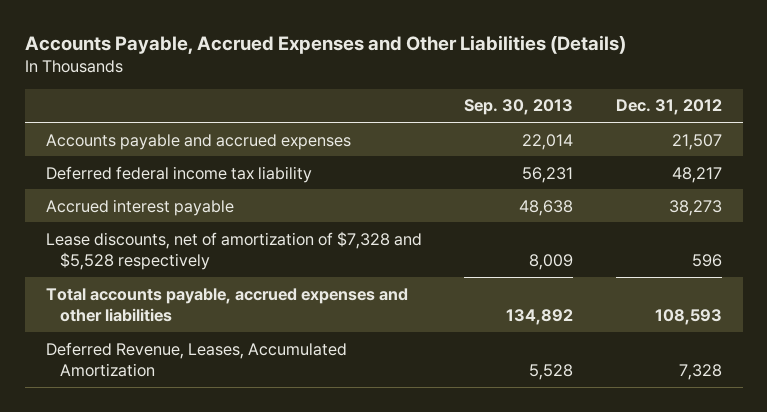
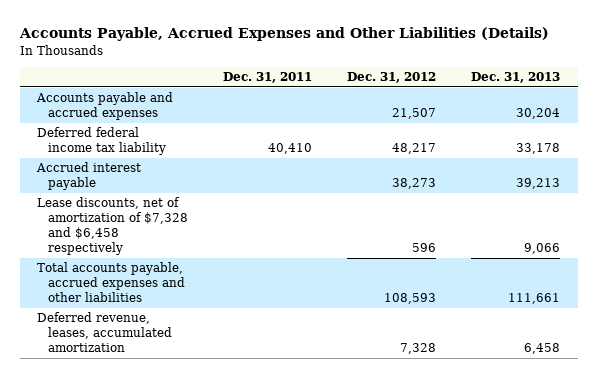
[464,99,574,116] Sep. 30, 2013 -> none
none -> [222,72,312,84] Dec. 31, 2011
none -> [471,72,561,84] Dec. 31, 2013
[45,230,422,270] Lease discounts, net of amortization of $7,328 and $5,528 respectively -> [37,197,188,256] Lease discounts, net of amortization of $7,328 and $6,458 respectively
[45,341,347,377] Deferred Revenue, Leases, Accumulated Amortization -> [37,312,172,353] Deferred revenue, leases, accumulated amortization

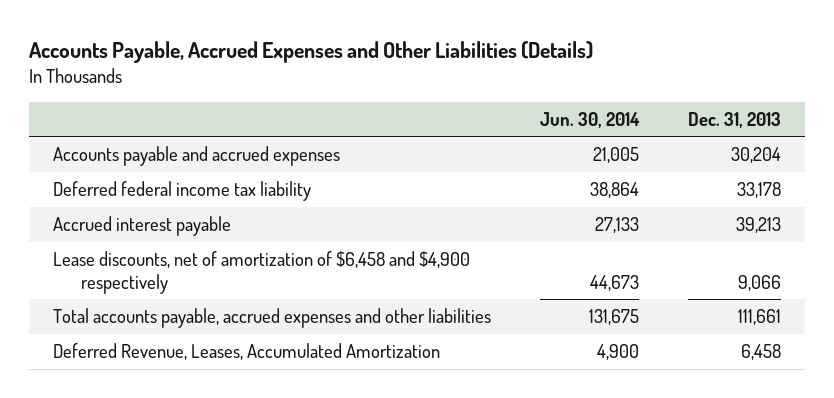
[222,72,312,84] Dec. 31, 2011 -> none
[347,72,437,84] Dec. 31, 2012 -> none
none -> [539,111,640,128] Jun. 30, 2014
[37,197,188,256] Lease discounts, net of amortization of $7,328 and $6,458 respectively -> [53,251,471,294] Lease discounts, net of amortization of $6,458 and $4,900 respectively
[37,312,172,353] Deferred revenue, leases, accumulated amortization -> [53,343,441,361] Deferred Revenue, Leases, Accumulated Amortization

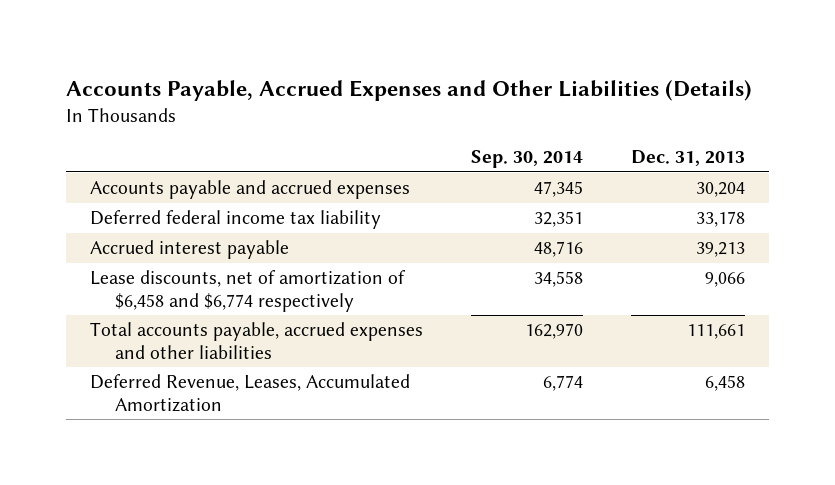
[539,111,640,128] Jun. 30, 2014 -> none
none -> [470,150,583,169] Sep. 30, 2014
[53,251,471,294] Lease discounts, net of amortization of $6,458 and $4,900 respectively -> [89,270,406,312] Lease discounts, net of amortization of $6,458 and $6,774 respectively

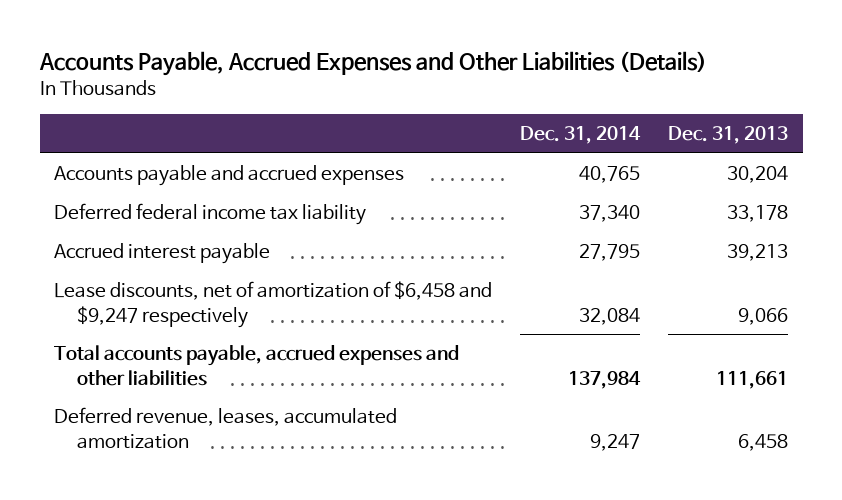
[470,150,583,169] Sep. 30, 2014 -> none
none -> [520,126,642,145] Dec. 31, 2014
[89,270,406,312] Lease discounts, net of amortization of $6,458 and $6,774 respectively -> [53,281,492,328] Lease discounts, net of amortization of $6,458 and $9,247 respectively
[89,374,410,412] Deferred Revenue, Leases, Accumulated Amortization -> [53,407,397,449] Deferred revenue, leases, accumulated amortization

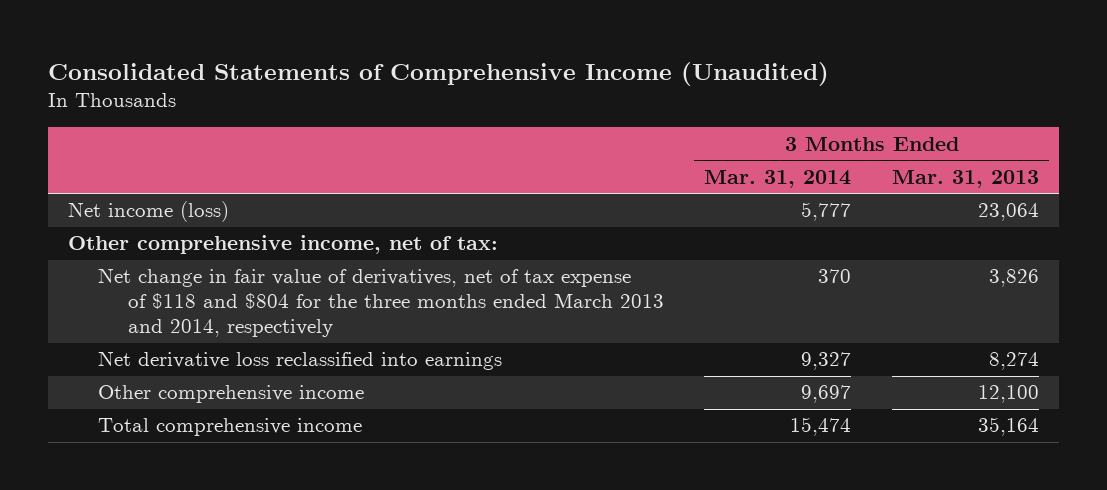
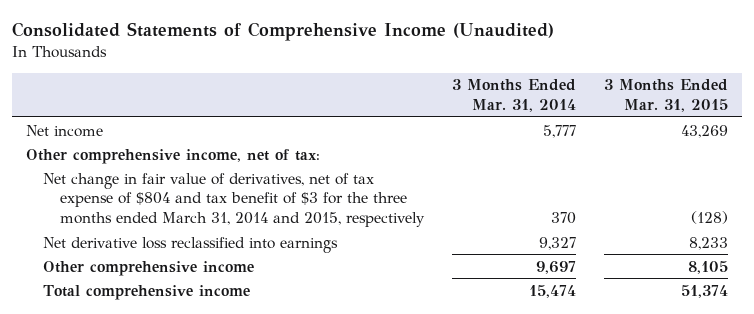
[891,169,1039,188] Mar. 31, 2013 -> none
none -> [603,79,728,113] 3 Months Ended Mar. 31, 2015
[68,201,230,223] Net income (loss) -> [26,124,104,137] Net income
[98,268,664,338] Net change in fair value of derivatives, net of tax expense of $118 and $804 for the three months ended March 2013 and 2014, respectively -> [43,172,426,228] Net change in fair value of derivatives, net of tax expense of $804 and tax benefit of $3 for the three months ended March 31, 2014 and 2015, respectively

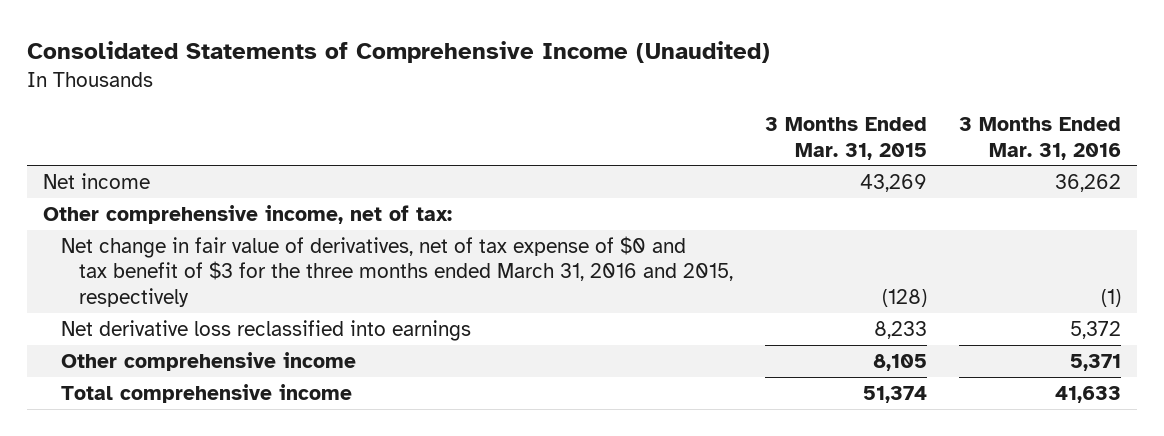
[451,79,576,113] 3 Months Ended Mar. 31, 2014 -> none
none -> [958,117,1121,160] 3 Months Ended Mar. 31, 2016
[43,172,426,228] Net change in fair value of derivatives, net of tax expense of $804 and tax benefit of $3 for the three months ended March 31, 2014 and 2015, respectively -> [60,235,733,307] Net change in fair value of derivatives, net of tax expense of $0 and tax benefit of $3 for the three months ended March 31, 2016 and 2015, respectively

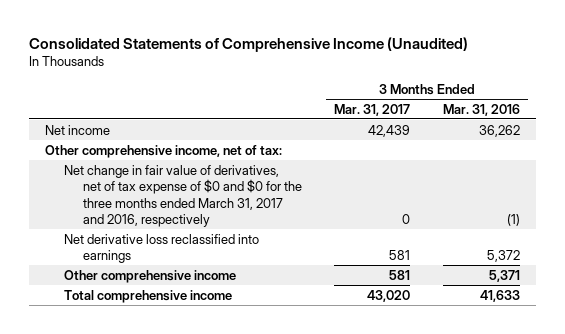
[764,117,927,160] 3 Months Ended Mar. 31, 2015 -> none
none -> [334,103,411,116] Mar. 31, 2017
[60,235,733,307] Net change in fair value of derivatives, net of tax expense of $0 and tax benefit of $3 for the three months ended March 31, 2016 and 2015, respectively -> [63,164,303,228] Net change in fair value of derivatives, net of tax expense of $0 and $0 for the three months ended March 31, 2017 and 2016, respectively

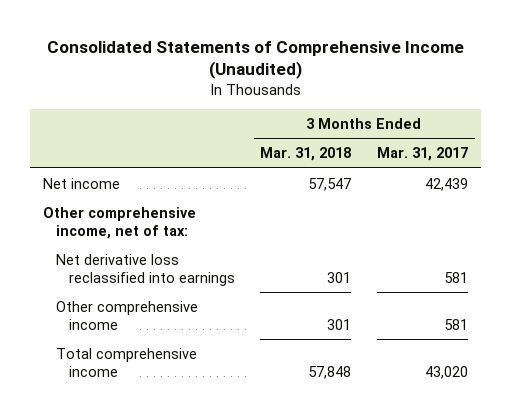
[442,103,520,116] Mar. 31, 2016 -> none
none -> [260,147,352,162] Mar. 31, 2018
[63,164,303,228] Net change in fair value of derivatives, net of tax expense of $0 and $0 for the three months ended March 31, 2017 and 2016, respectively -> none

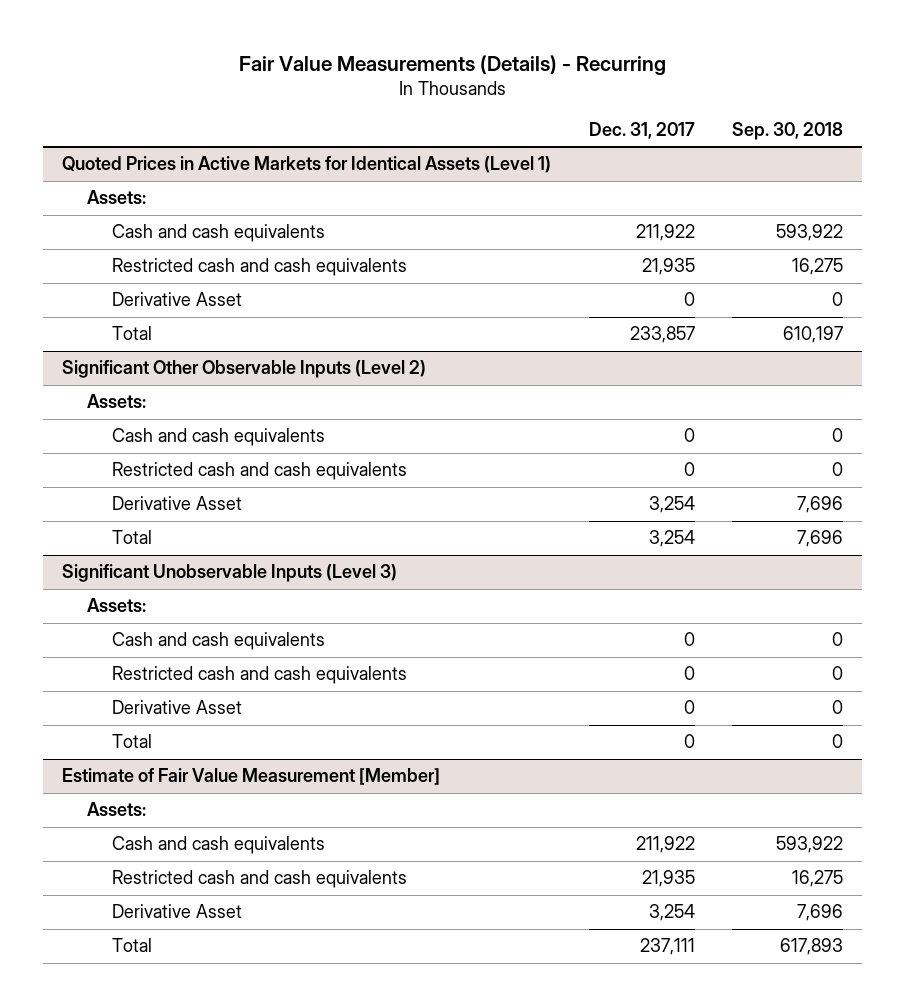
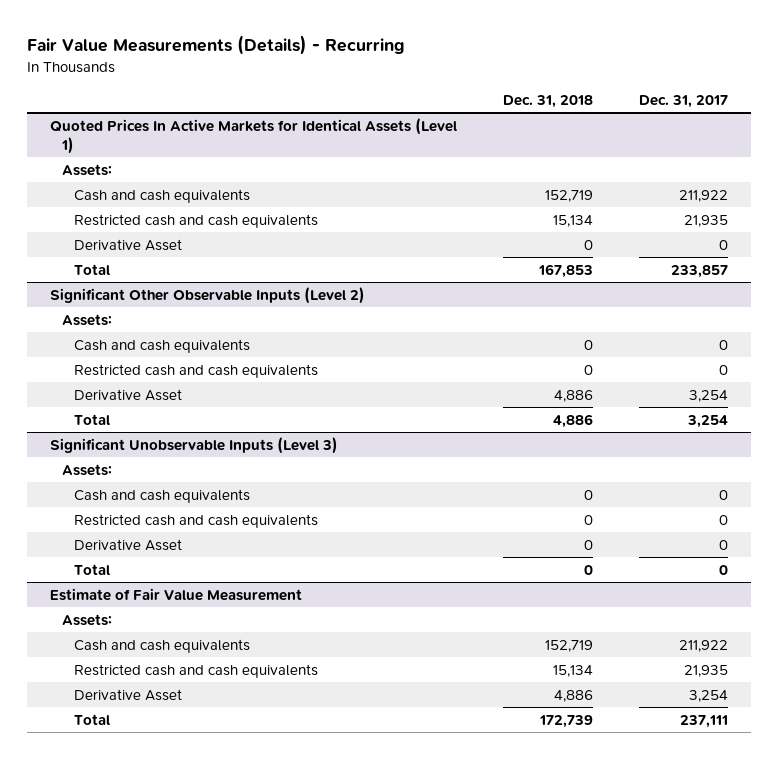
[732,121,844,140] Sep. 30, 2018 -> none
none -> [503,94,594,108] Dec. 31, 2018
[62,156,552,174] Quoted Prices in Active Markets for Identical Assets (Level 1) -> [50,117,458,154] Quoted Prices In Active Markets for Identical Assets (Level 1)
[62,768,441,786] Estimate of Fair Value Measurement [Member] -> [50,587,303,601] Estimate of Fair Value Measurement

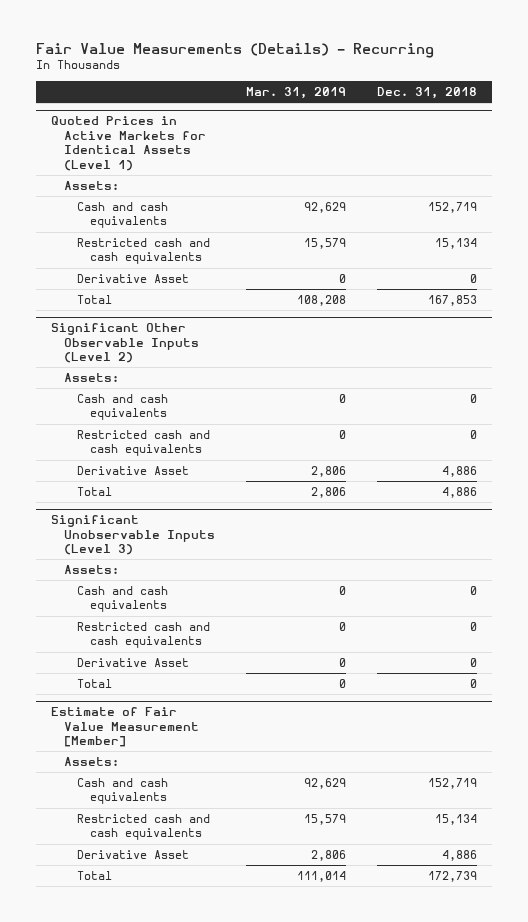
[638,94,728,108] Dec. 31, 2017 -> none
none -> [245,87,346,100] Mar. 31, 2019
[50,117,458,154] Quoted Prices In Active Markets for Identical Assets (Level 1) -> [50,116,207,171] Quoted Prices in Active Markets for Identical Assets (Level 1)
[50,587,303,601] Estimate of Fair Value Measurement -> [50,707,200,748] Estimate of Fair Value Measurement [Member]

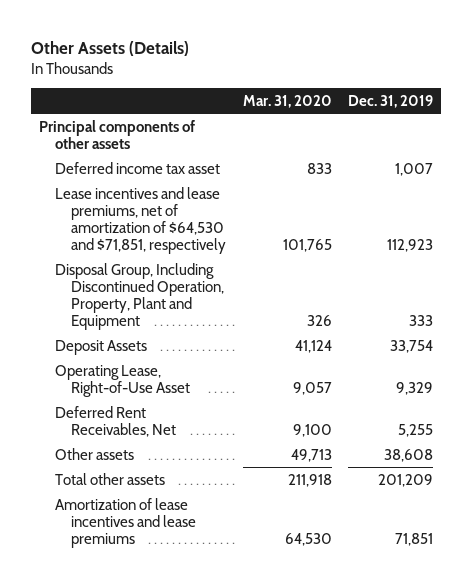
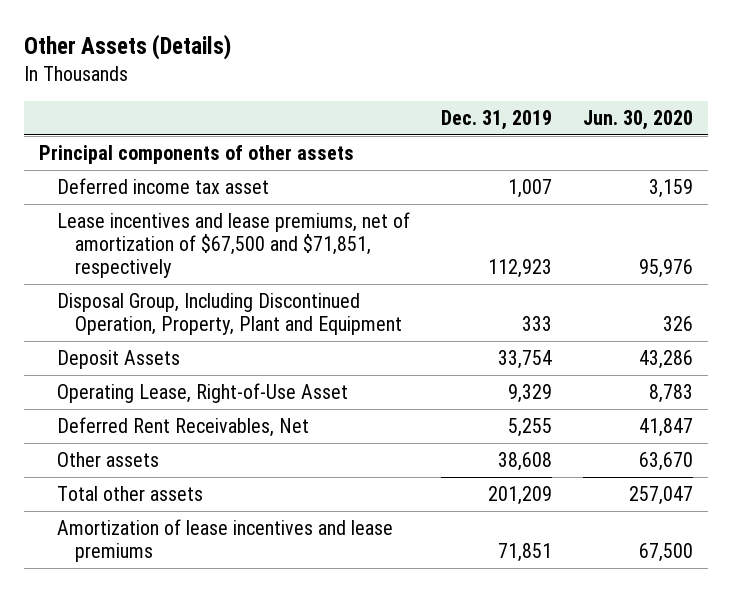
[242,94,332,108] Mar. 31, 2020 -> none
none -> [582,110,693,131] Jun. 30, 2020
[55,186,227,254] Lease incentives and lease premiums, net of amortization of $64,530 and $71,851, respectively -> [56,211,410,279] Lease incentives and lease premiums, net of amortization of $67,500 and $71,851, respectively

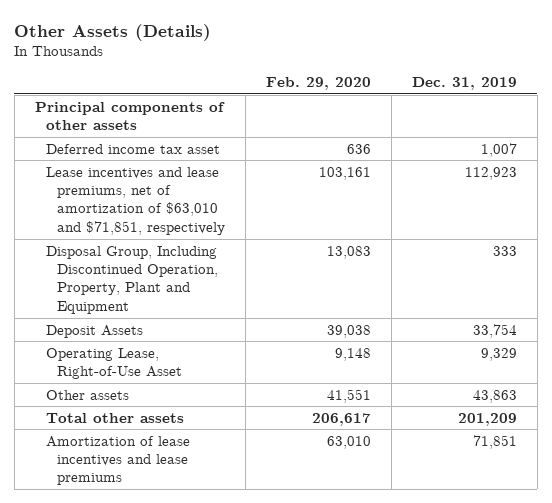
[582,110,693,131] Jun. 30, 2020 -> none
none -> [265,76,371,90] Feb. 29, 2020
[56,211,410,279] Lease incentives and lease premiums, net of amortization of $67,500 and $71,851, respectively -> [45,166,225,235] Lease incentives and lease premiums, net of amortization of $63,010 and $71,851, respectively
[56,416,309,437] Deferred Rent Receivables, Net -> none
[497,451,552,471] 38,608 -> [472,389,517,403] 43,863

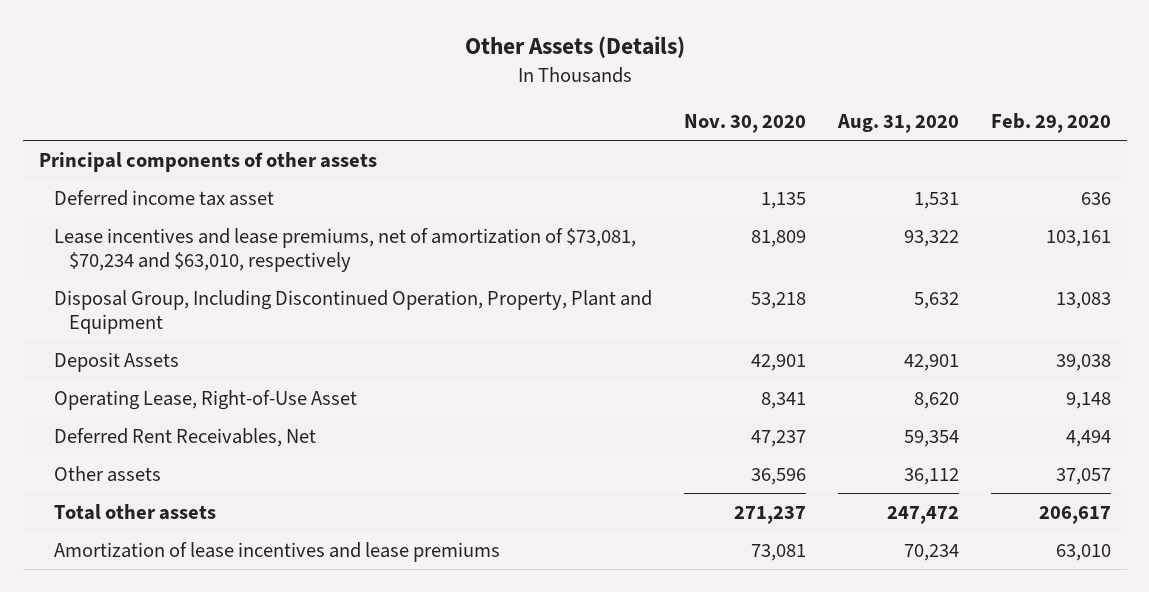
[411,76,517,90] Dec. 31, 2019 -> none
none -> [683,114,806,134] Nov. 30, 2020
none -> [836,114,959,134] Aug. 31, 2020
[45,166,225,235] Lease incentives and lease premiums, net of amortization of $63,010 and $71,851, respectively -> [53,227,636,272] Lease incentives and lease premiums, net of amortization of $73,081, $70,234 and $63,010, respectively
none -> [53,427,316,447] Deferred Rent Receivables, Net
[326,388,371,403] 41,551 -> [1055,467,1111,485] 37,057

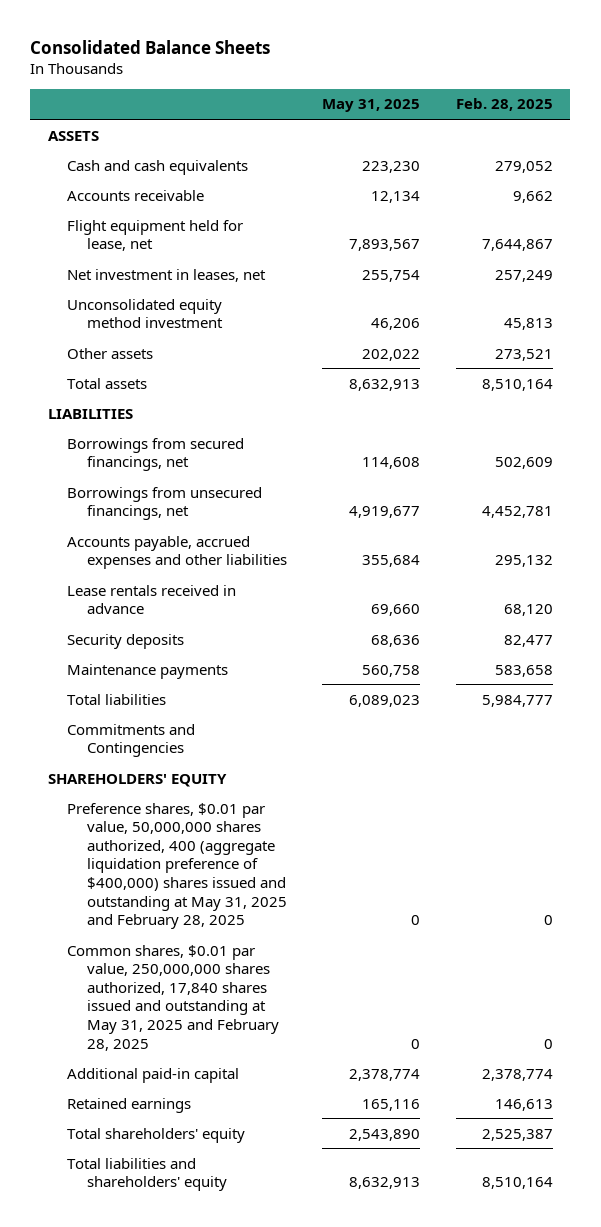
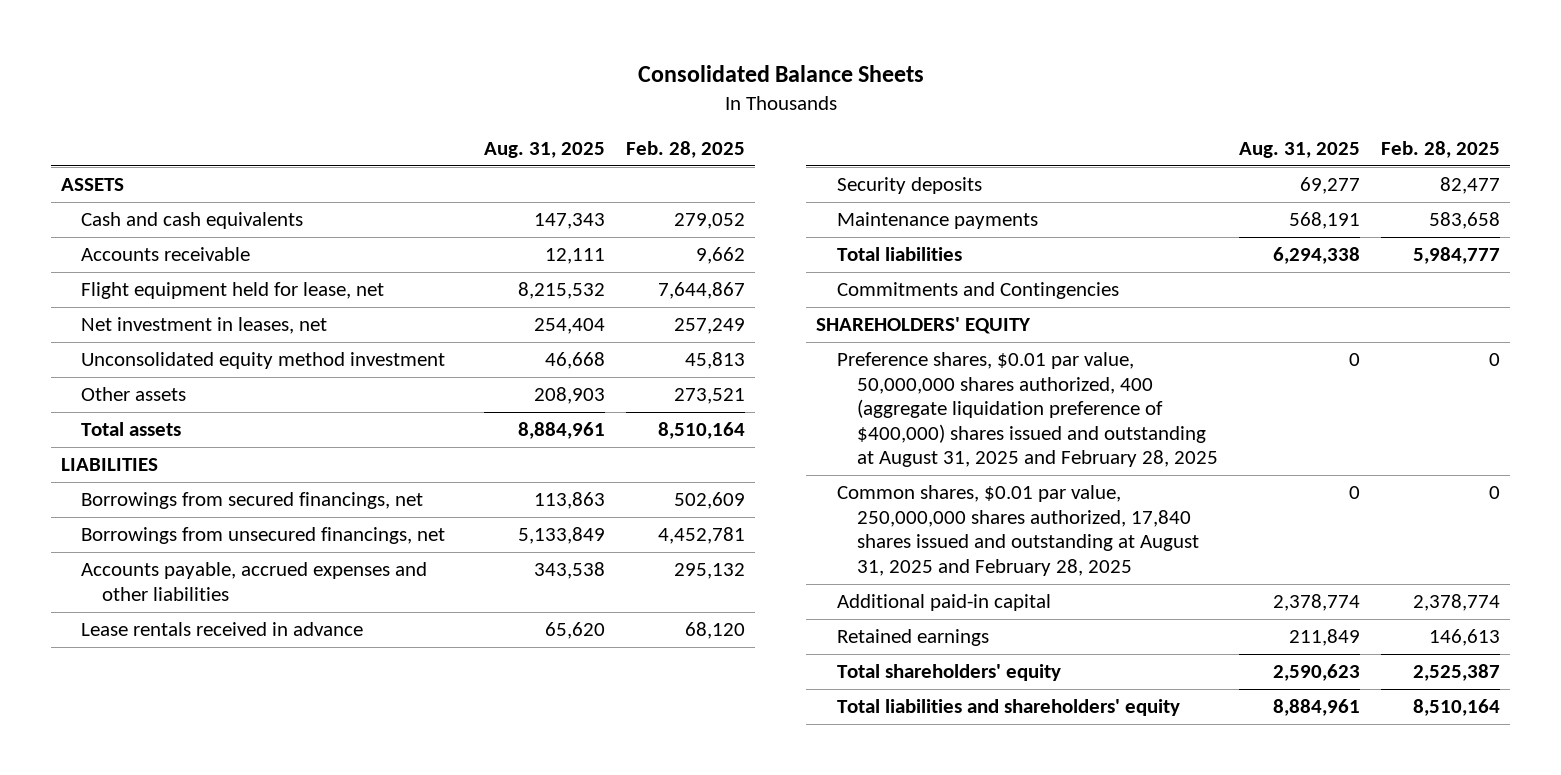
[322,99,421,113] May 31, 2025 -> none
none -> [483,141,605,158] Aug. 31, 2025
[67,802,287,930] Preference shares, $0.01 par value, 50,000,000 shares authorized, 400 (aggregate liquidation preference of $400,000) shares issued and outstanding at May 31, 2025 and February 28, 2025 -> [836,352,1219,468] Preference shares, $0.01 par value, 50,000,000 shares authorized, 400 (aggregate liquidation preference of $400,000) shares issued and outstanding at August 31, 2025 and February 28, 2025
[67,944,279,1051] Common shares, $0.01 par value, 250,000,000 shares authorized, 17,840 shares issued and outstanding at May 31, 2025 and February 28, 2025 -> [836,485,1200,576] Common shares, $0.01 par value, 250,000,000 shares authorized, 17,840 shares issued and outstanding at August 31, 2025 and February 28, 2025

